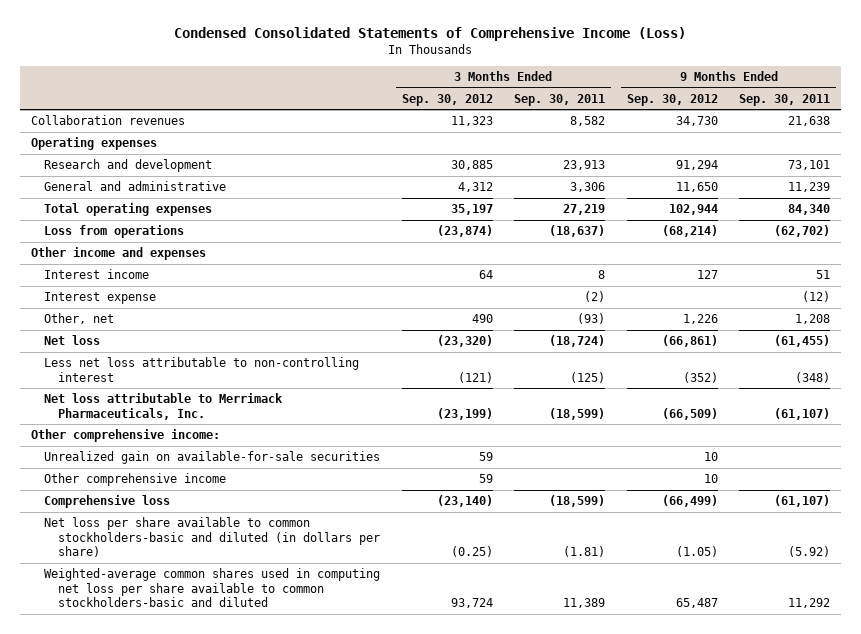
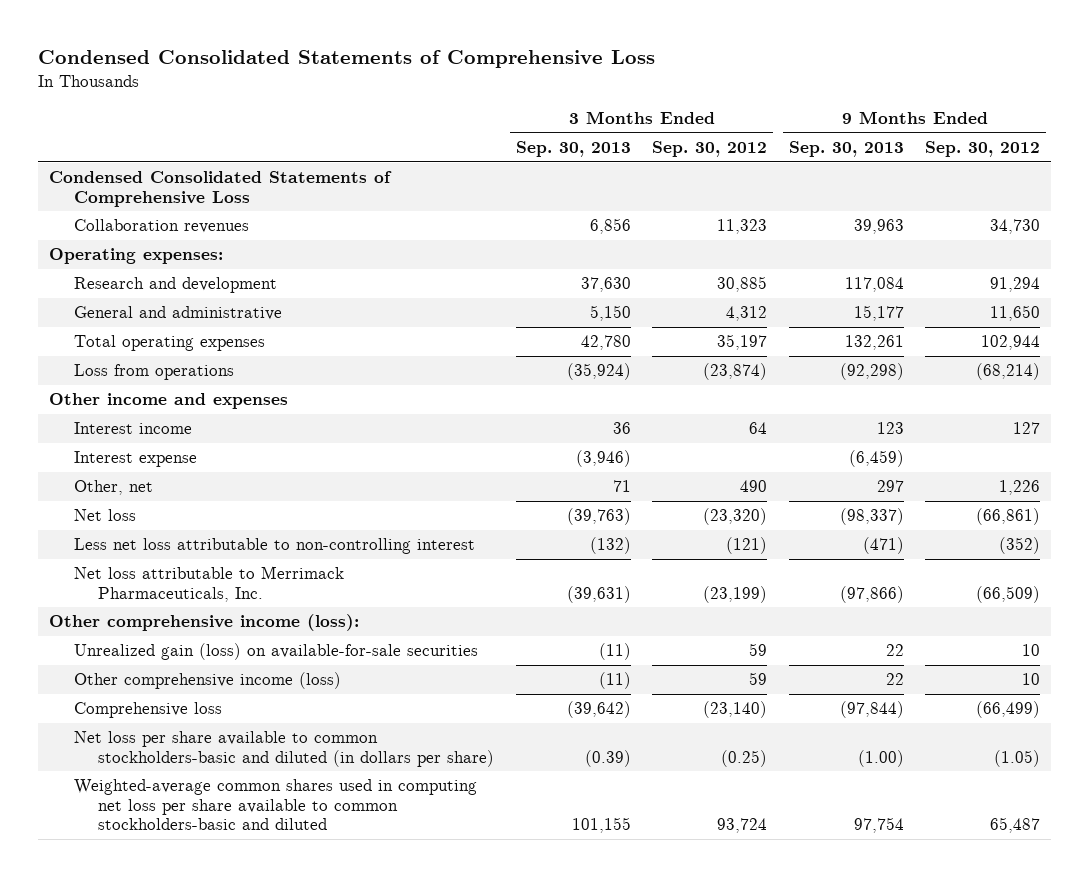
[174,26,687,41] Condensed Consolidated Statements of Comprehensive Income (Loss) -> [38,50,656,69] Condensed Consolidated Statements of Comprehensive Loss
[514,93,606,106] Sep. 30, 2011 -> none
[739,93,831,106] Sep. 30, 2011 -> none
none -> [515,141,631,158] Sep. 30, 2013
none -> [788,141,904,158] Sep. 30, 2013
none -> [49,171,393,207] Condensed Consolidated Statements of Comprehensive Loss
[30,137,157,151] Operating expenses -> [49,248,224,265] Operating expenses:
[30,429,220,443] Other comprehensive income: -> [49,614,360,632] Other comprehensive income (loss):
[44,451,381,465] Unrealized gain on available-for-sale securities -> [73,643,478,661] Unrealized gain (loss) on available-for-sale securities
[44,473,227,487] Other comprehensive income -> [73,672,341,690] Other comprehensive income (loss)

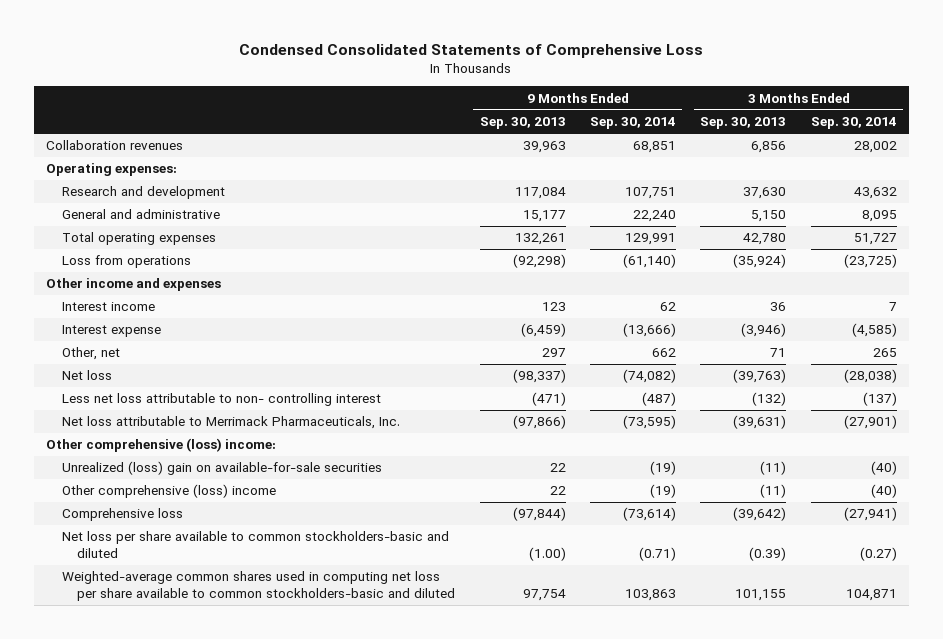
[652,141,768,158] Sep. 30, 2012 -> none
[925,141,1041,158] Sep. 30, 2012 -> none
none -> [589,117,676,130] Sep. 30, 2014
none -> [810,117,897,130] Sep. 30, 2014
[49,171,393,207] Condensed Consolidated Statements of Comprehensive Loss -> none
[73,538,475,555] Less net loss attributable to non-controlling interest -> [61,393,381,407] Less net loss attributable to non- controlling interest
[49,614,360,632] Other comprehensive income (loss): -> [46,438,277,453] Other comprehensive (loss) income:
[73,643,478,661] Unrealized gain (loss) on available-for-sale securities -> [61,461,382,476] Unrealized (loss) gain on available-for-sale securities
[73,672,341,690] Other comprehensive income (loss) -> [61,484,276,499] Other comprehensive (loss) income
[73,731,495,767] Net loss per share available to common stockholders-basic and diluted (in dollars per share) -> [61,531,449,558] Net loss per share available to common stockholders-basic and diluted

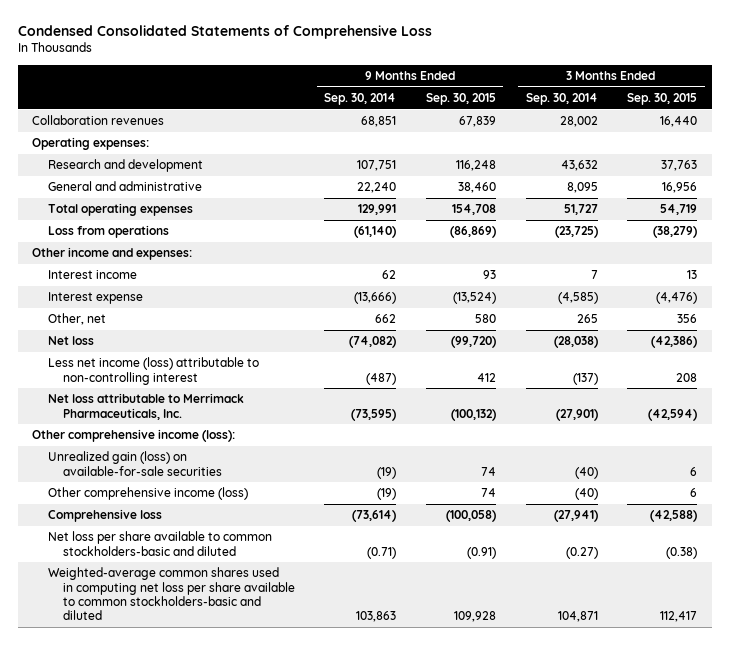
[479,117,566,130] Sep. 30, 2013 -> none
[700,117,787,130] Sep. 30, 2013 -> none
none -> [425,93,496,106] Sep. 30, 2015
none -> [627,93,698,106] Sep. 30, 2015
[46,278,222,292] Other income and expenses -> [32,247,193,261] Other income and expenses:
[61,393,381,407] Less net loss attributable to non- controlling interest -> [47,357,259,385] Less net income (loss) attributable to non-controlling interest
[46,438,277,453] Other comprehensive (loss) income: -> [32,429,236,443] Other comprehensive income (loss):
[61,461,382,476] Unrealized (loss) gain on available-for-sale securities -> [47,451,222,476] Unrealized gain (loss) on available-for-sale securities
[61,484,276,499] Other comprehensive (loss) income -> [47,487,248,501] Other comprehensive income (loss)

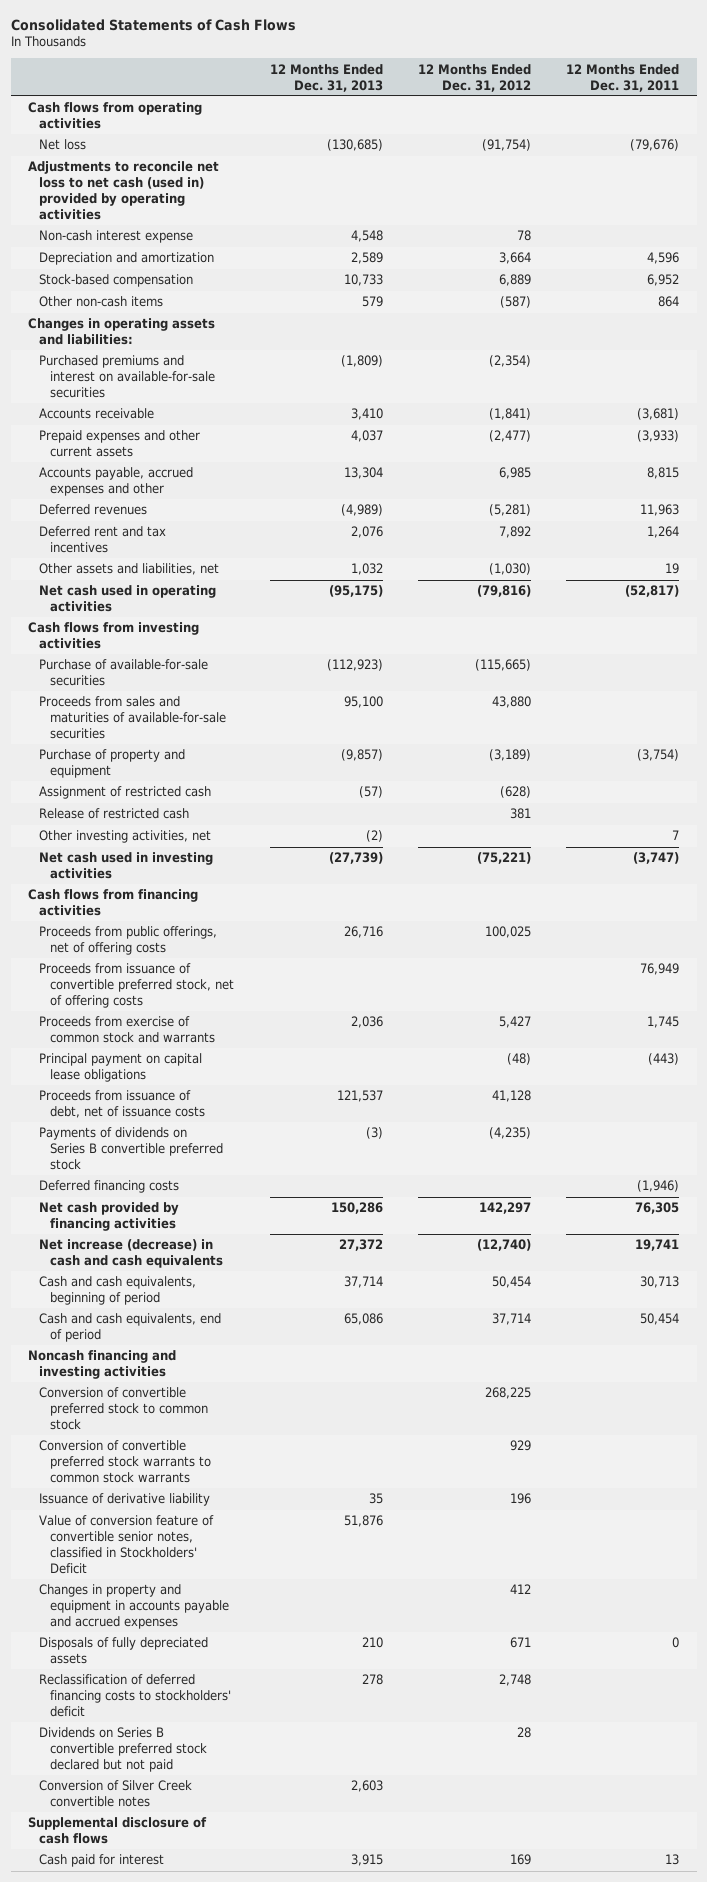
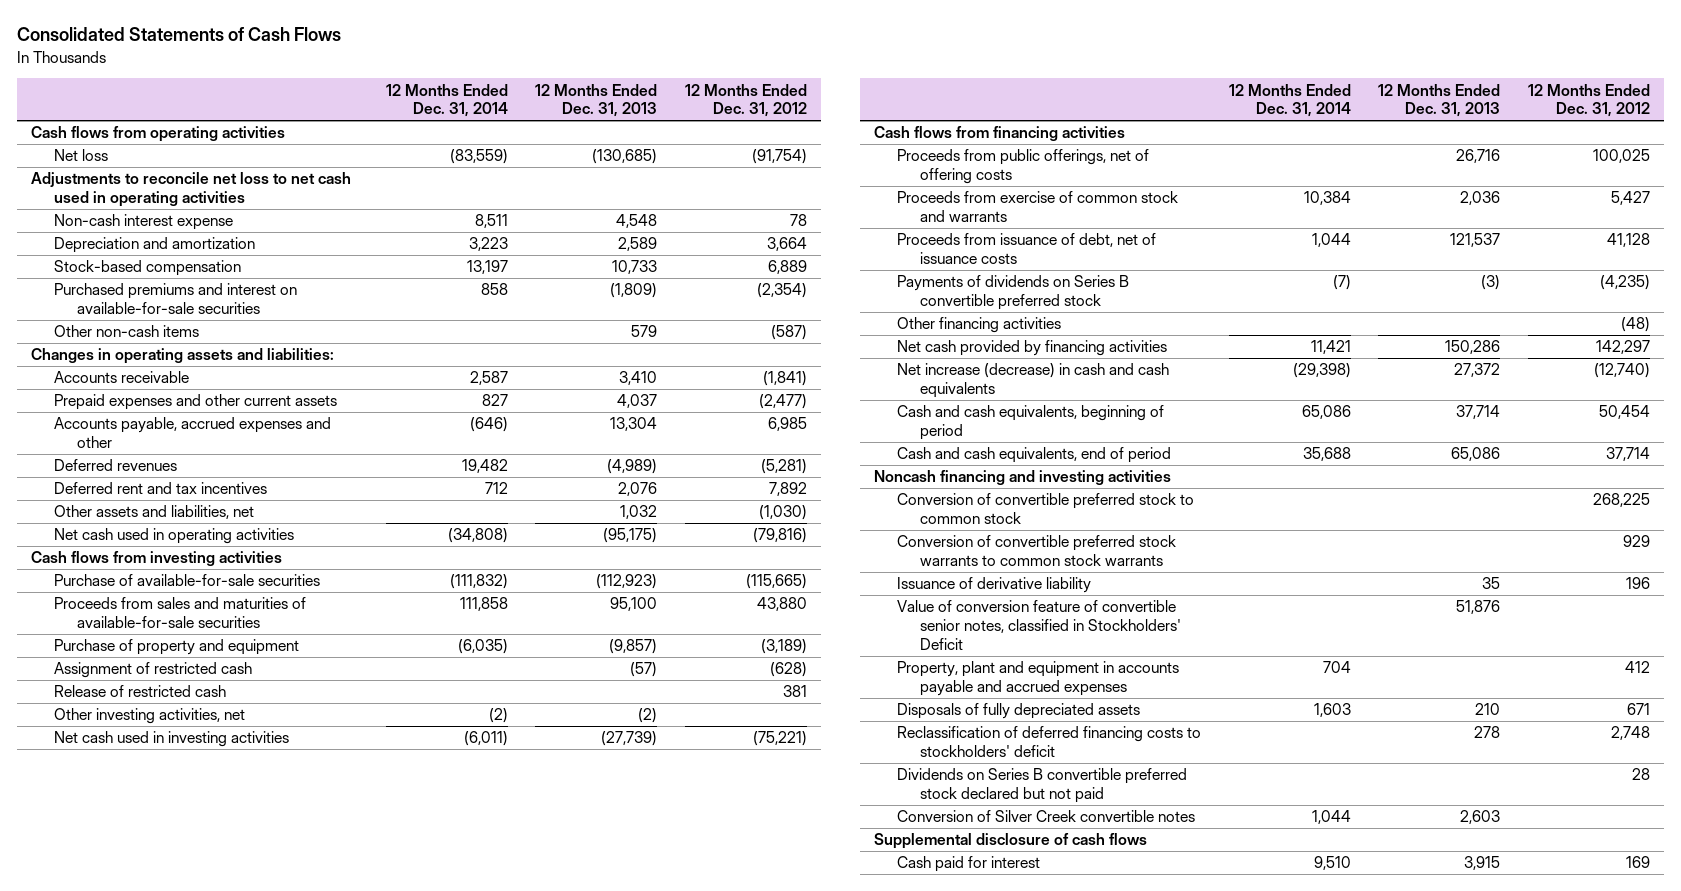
[566,63,680,92] 12 Months Ended Dec. 31, 2011 -> none
none -> [385,83,508,118] 12 Months Ended Dec. 31, 2014
[28,161,220,220] Adjustments to reconcile net loss to net cash (used in) provided by operating activities -> [30,172,351,208] Adjustments to reconcile net loss to net cash used in operating activities
[39,355,216,398] Purchased premiums and interest on available-for-sale securities -> [54,283,298,315] Purchased premiums and interest on available-for-sale securities
[39,963,235,1008] Proceeds from issuance of convertible preferred stock, net of offering costs -> none
[39,1053,203,1083] Principal payment on capital lease obligations -> none
[39,1180,180,1194] Deferred financing costs -> none
none -> [896,317,1061,334] Other financing activities
[39,1584,230,1629] Changes in property and equipment in accounts payable and accrued expenses -> [896,661,1179,697] Property, plant and equipment in accounts payable and accrued expenses

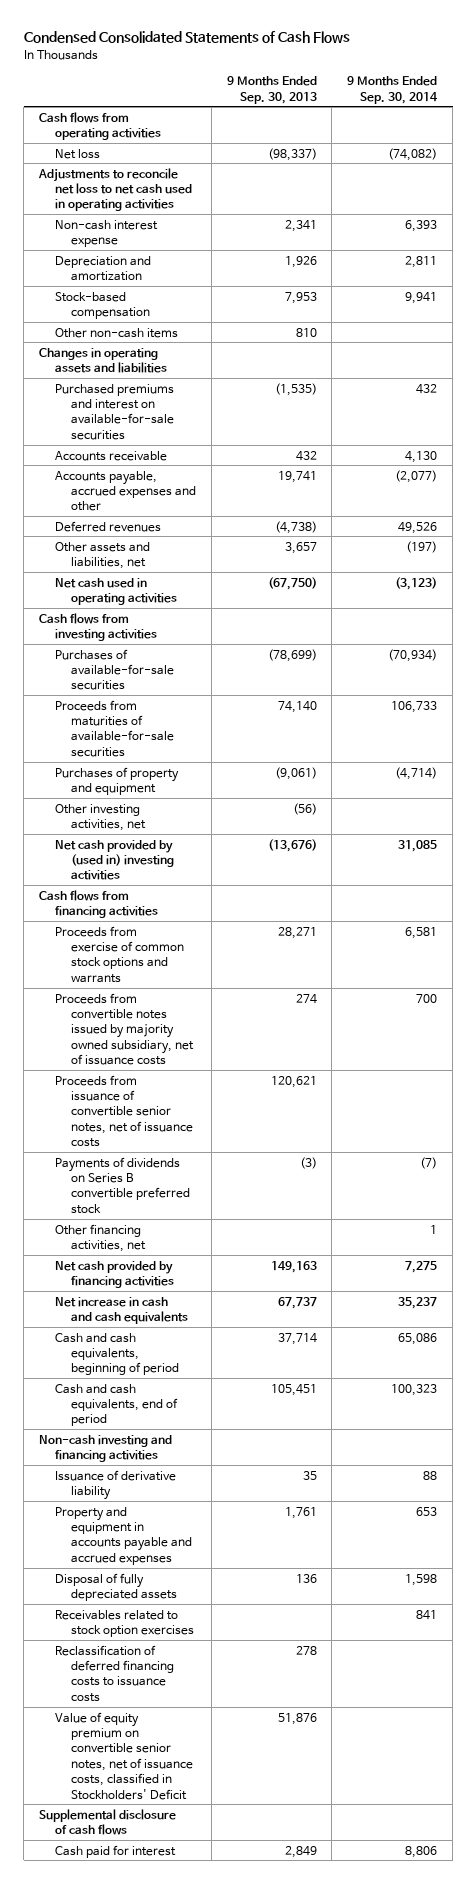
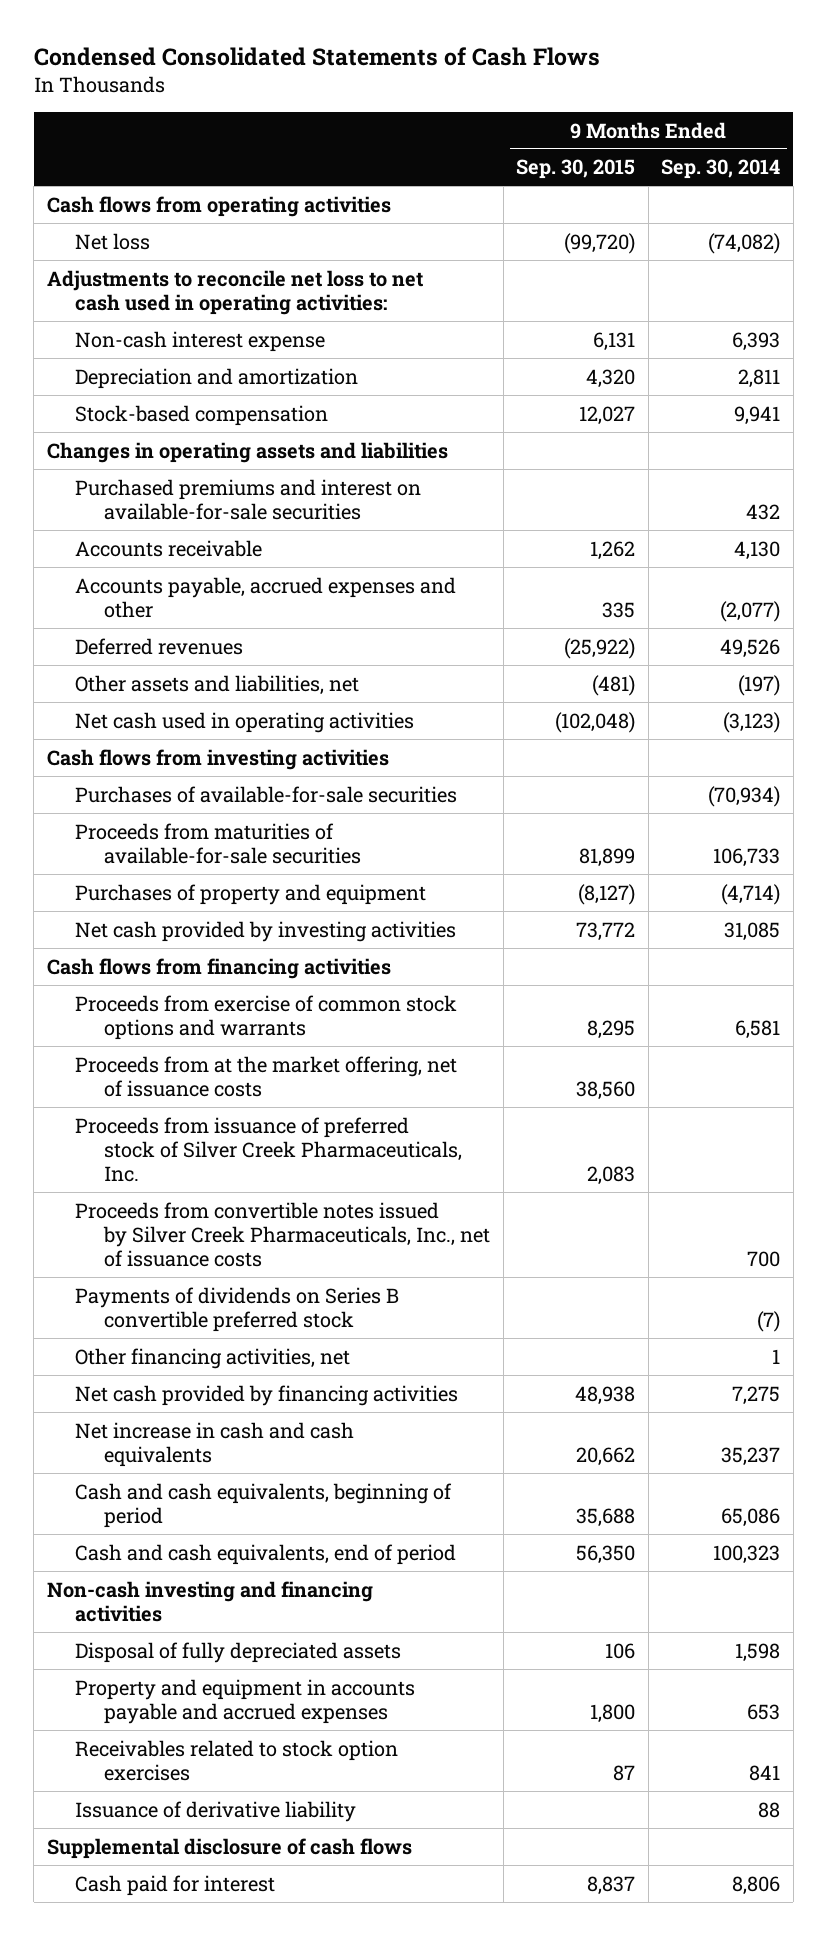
[226,76,317,104] 9 Months Ended Sep. 30, 2013 -> none
none -> [516,159,636,180] Sep. 30, 2015
[37,167,192,212] Adjustments to reconcile net loss to net cash used in operating activities -> [46,269,423,315] Adjustments to reconcile net loss to net cash used in operating activities:
[54,327,178,338] Other non-cash items -> none
[54,803,146,831] Other investing activities, net -> none
[54,839,174,881] Net cash provided by (used in) investing activities -> [75,920,457,942] Net cash provided by investing activities
[54,1074,193,1148] Proceeds from issuance of convertible senior notes, net of issuance costs -> none
none -> [75,1055,458,1097] Proceeds from at the market offering, net of issuance costs
none -> [75,1116,462,1182] Proceeds from issuance of preferred stock of Silver Creek Pharmaceuticals, Inc.
[54,992,194,1066] Proceeds from convertible notes issued by majority owned subsidiary, net of issuance costs -> [75,1201,490,1267] Proceeds from convertible notes issued by Silver Creek Pharmaceuticals, Inc., net of issuance costs
[54,1506,192,1565] Property and equipment in accounts payable and accrued expenses -> [75,1678,416,1724] Property and equipment in accounts payable and accrued expenses
[54,1644,174,1702] Reclassification of deferred financing costs to issuance costs -> none
[54,1711,193,1800] Value of equity premium on convertible senior notes, net of issuance costs, classified in Stockholders' Deficit -> none
[54,1469,176,1500] Issuance of derivative liability -> [75,1800,357,1822] Issuance of derivative liability

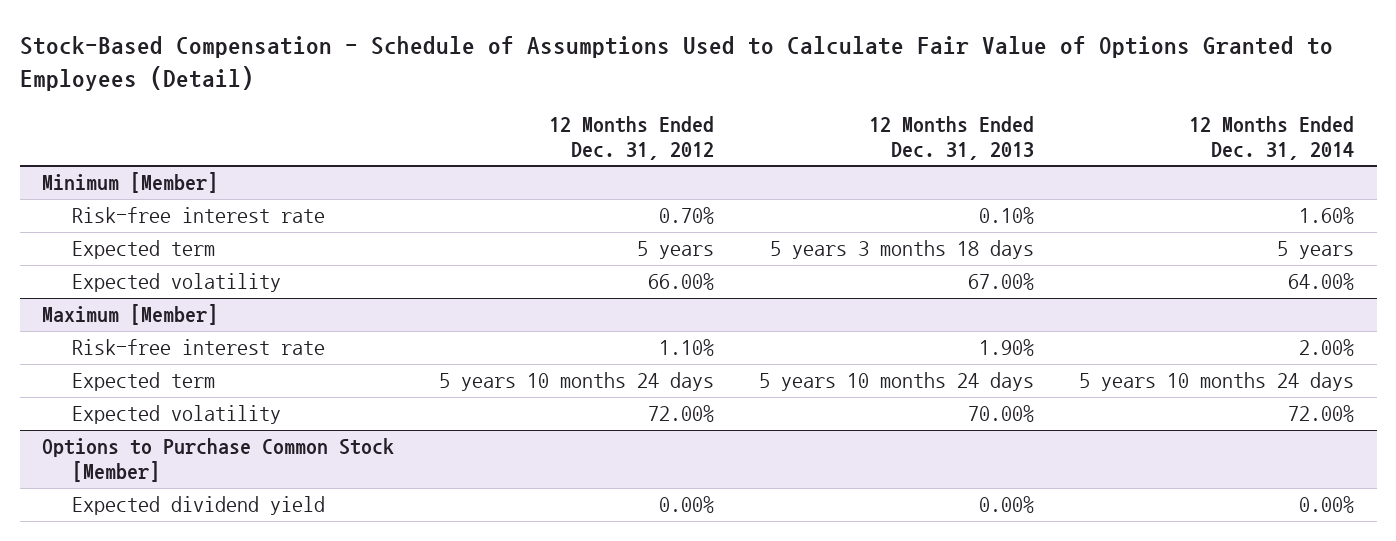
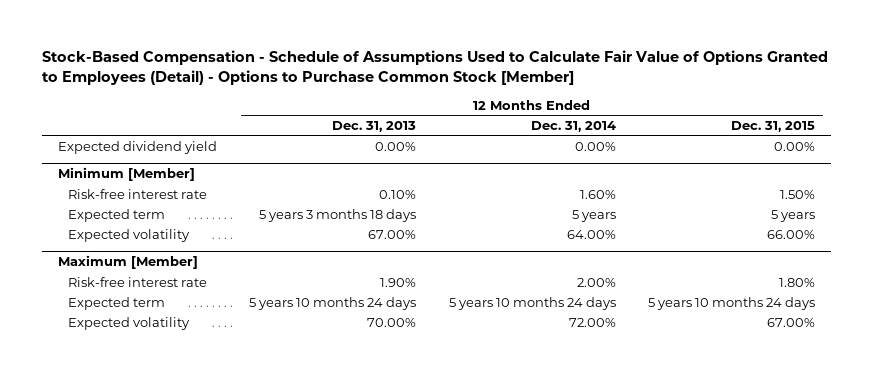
[19,36,1333,92] Stock-Based Compensation - Schedule of Assumptions Used to Calculate Fair Value of Options Granted to Employees (Detail) -> [42,50,829,86] Stock-Based Compensation - Schedule of Assumptions Used to Calculate Fair Value of Options Granted to Employees (Detail) - Options to Purchase Common Stock [Member]
[549,116,715,160] 12 Months Ended Dec. 31, 2012 -> none
none -> [730,120,815,132] Dec. 31, 2015
none -> [58,140,218,154] Expected dividend yield
[42,438,395,482] Options to Purchase Common Stock [Member] -> none
[72,496,326,516] Expected dividend yield -> none

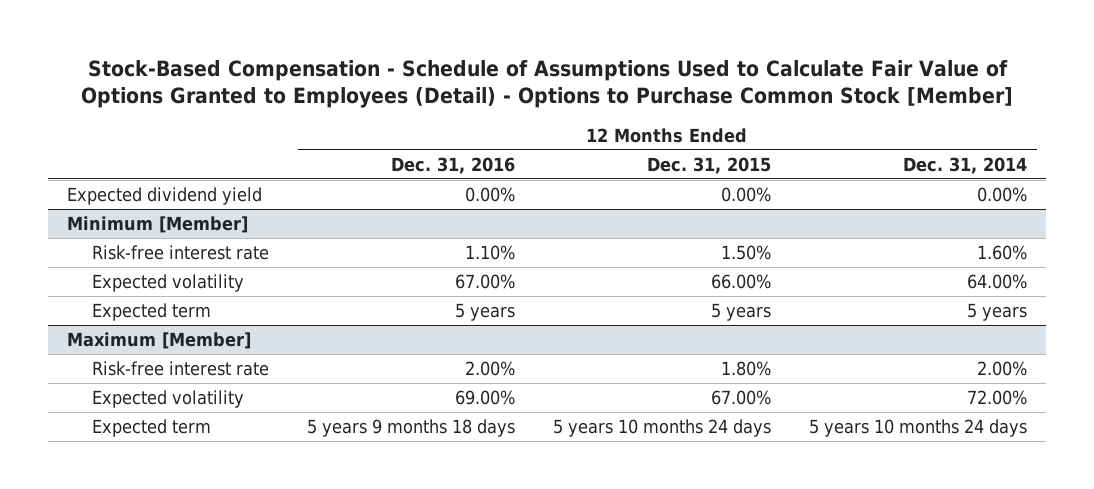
[332,120,417,132] Dec. 31, 2013 -> none
none -> [391,156,516,174] Dec. 31, 2016
[67,208,165,222] Expected term -> [92,302,212,321] Expected term
[67,296,165,310] Expected term -> [92,418,212,437] Expected term

